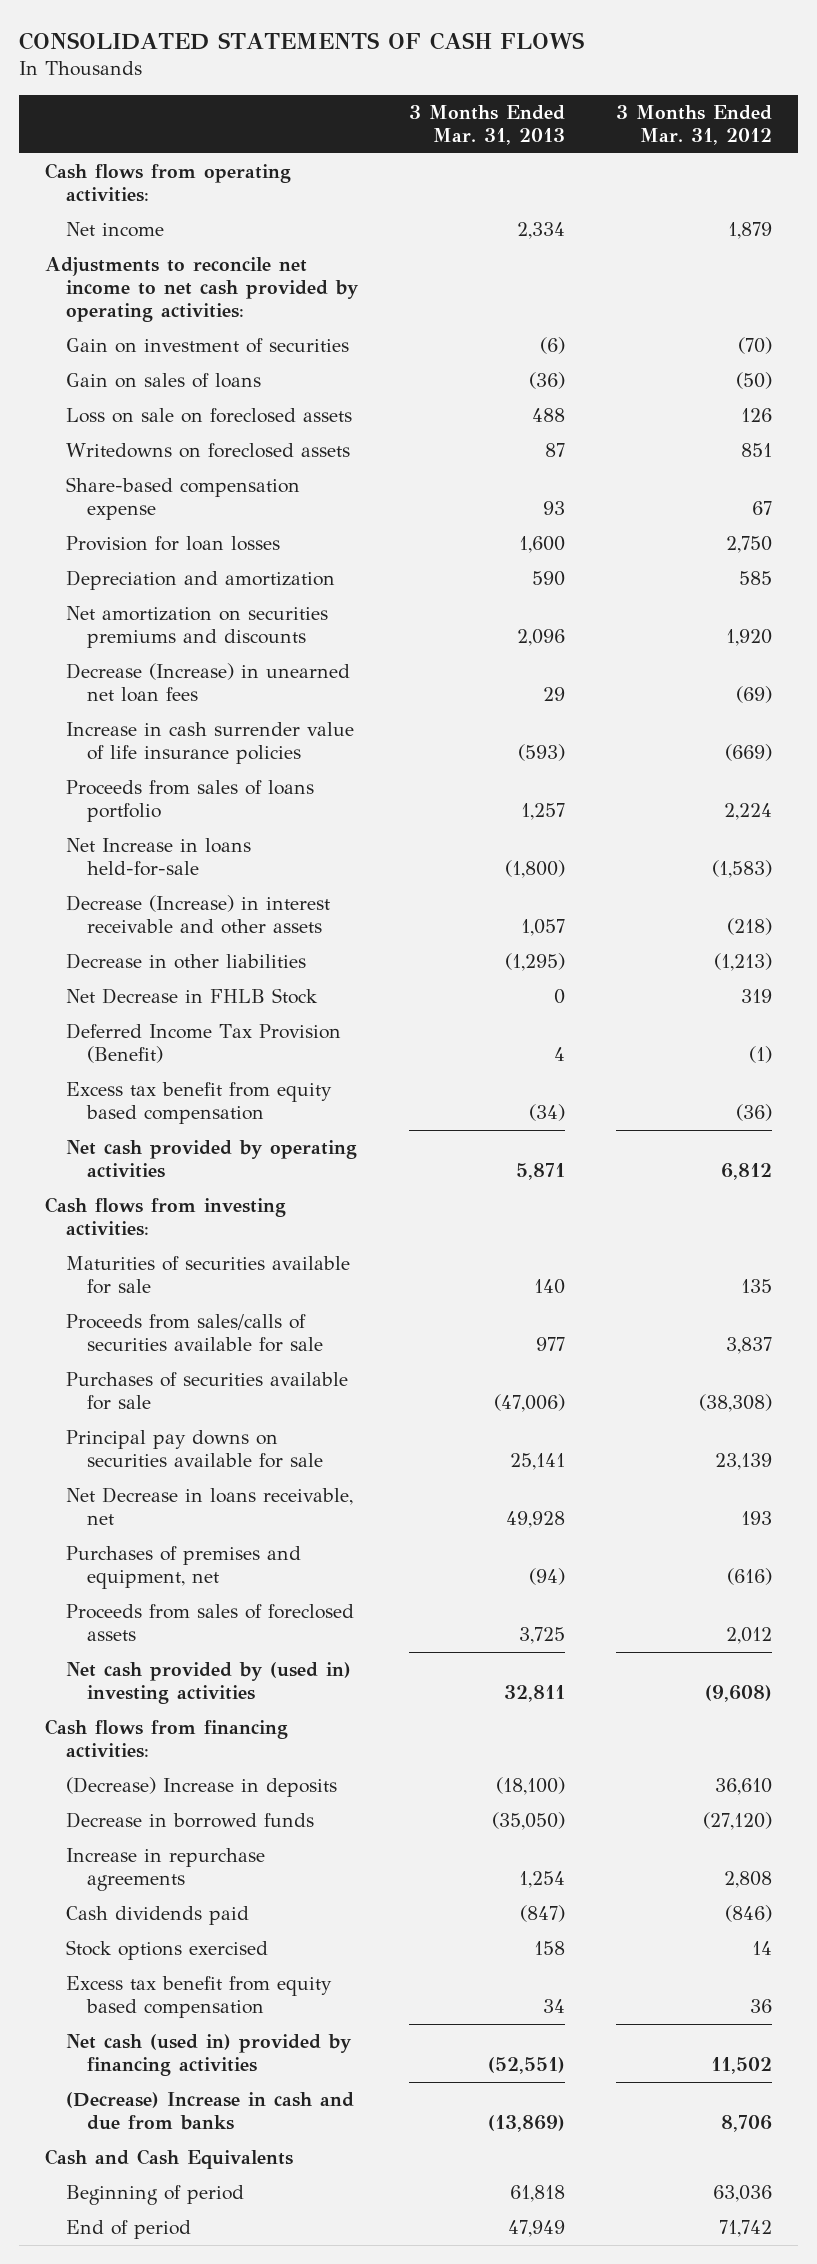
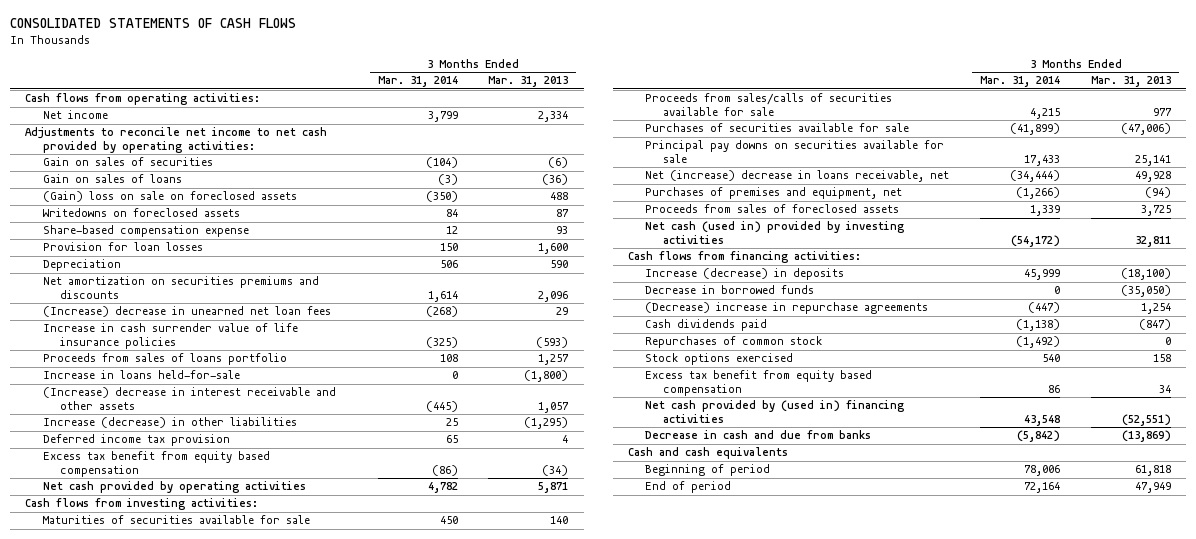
[616,105,773,145] 3 Months Ended Mar. 31, 2012 -> none
none -> [377,76,458,88] Mar. 31, 2014
[65,338,349,354] Gain on investment of securities -> [42,157,213,167] Gain on sales of securities
[65,408,352,424] Loss on sale on foreclosed assets -> [42,191,297,203] (Gain) loss on sale on foreclosed assets
[65,570,335,591] Depreciation and amortization -> none
none -> [42,259,121,272] Depreciation
[65,663,350,703] Decrease (Increase) in unearned net loan fees -> [42,306,331,318] (Increase) decrease in unearned net loan fees
[65,988,318,1005] Net Decrease in FHLB Stock -> none
[65,838,251,877] Net Increase in loans held-for-sale -> [42,370,240,380] Increase in loans held-for-sale
[65,895,330,935] Decrease (Increase) in interest receivable and other assets -> [42,387,336,410] (Increase) decrease in interest receivable and other assets
[65,953,306,970] Decrease in other liabilities -> [42,417,297,429] Increase (decrease) in other liabilities
[65,1023,341,1064] Deferred Income Tax Provision (Benefit) -> [42,434,230,447] Deferred income tax provision
[65,1487,353,1526] Net Decrease in loans receivable, net -> [645,170,950,183] Net (increase) decrease in loans receivable, net
[65,1662,351,1705] Net cash provided by (used in) investing activities -> [645,221,905,244] Net cash (used in) provided by investing activities
[65,1777,337,1798] (Decrease) Increase in deposits -> [645,268,845,281] Increase (decrease) in deposits
[65,1848,265,1892] Increase in repurchase agreements -> [645,302,929,315] (Decrease) increase in repurchase agreements
none -> [645,336,823,349] Repurchases of common stock
[65,2034,352,2077] Net cash (used in) provided by financing activities -> [645,400,905,423] Net cash provided by (used in) financing activities
[65,2092,354,2131] (Decrease) Increase in cash and due from banks -> [645,430,872,440] Decrease in cash and due from banks
[44,2149,293,2170] Cash and Cash Equivalents -> [628,447,789,460] Cash and cash equivalents

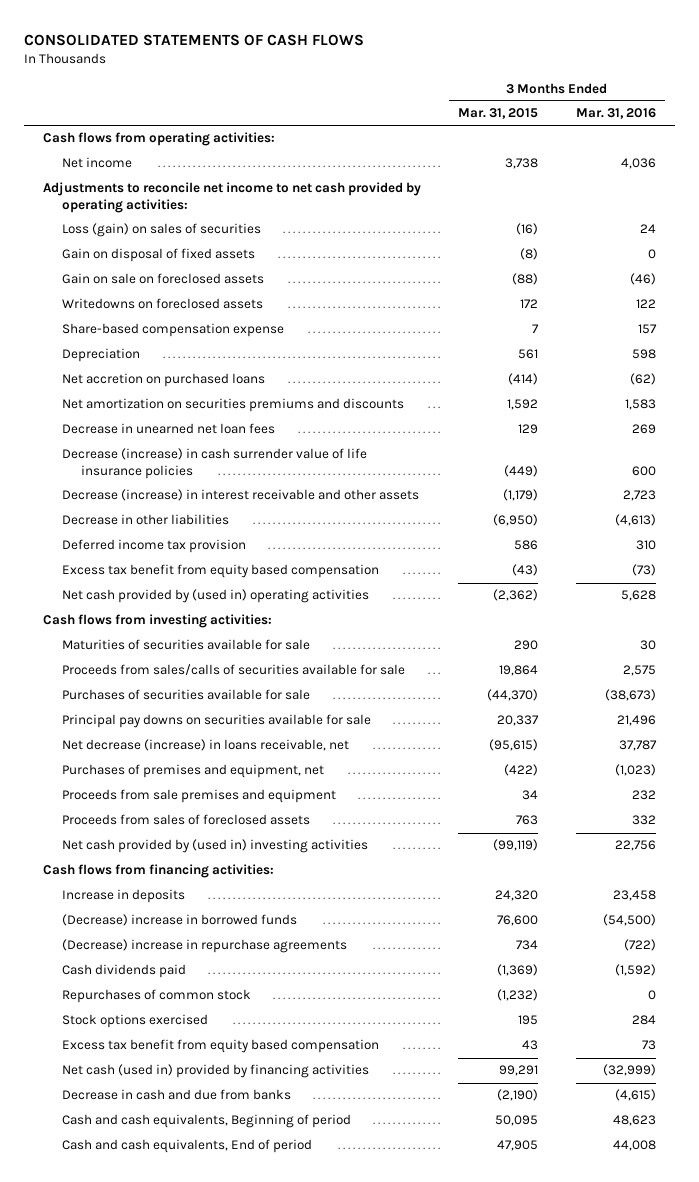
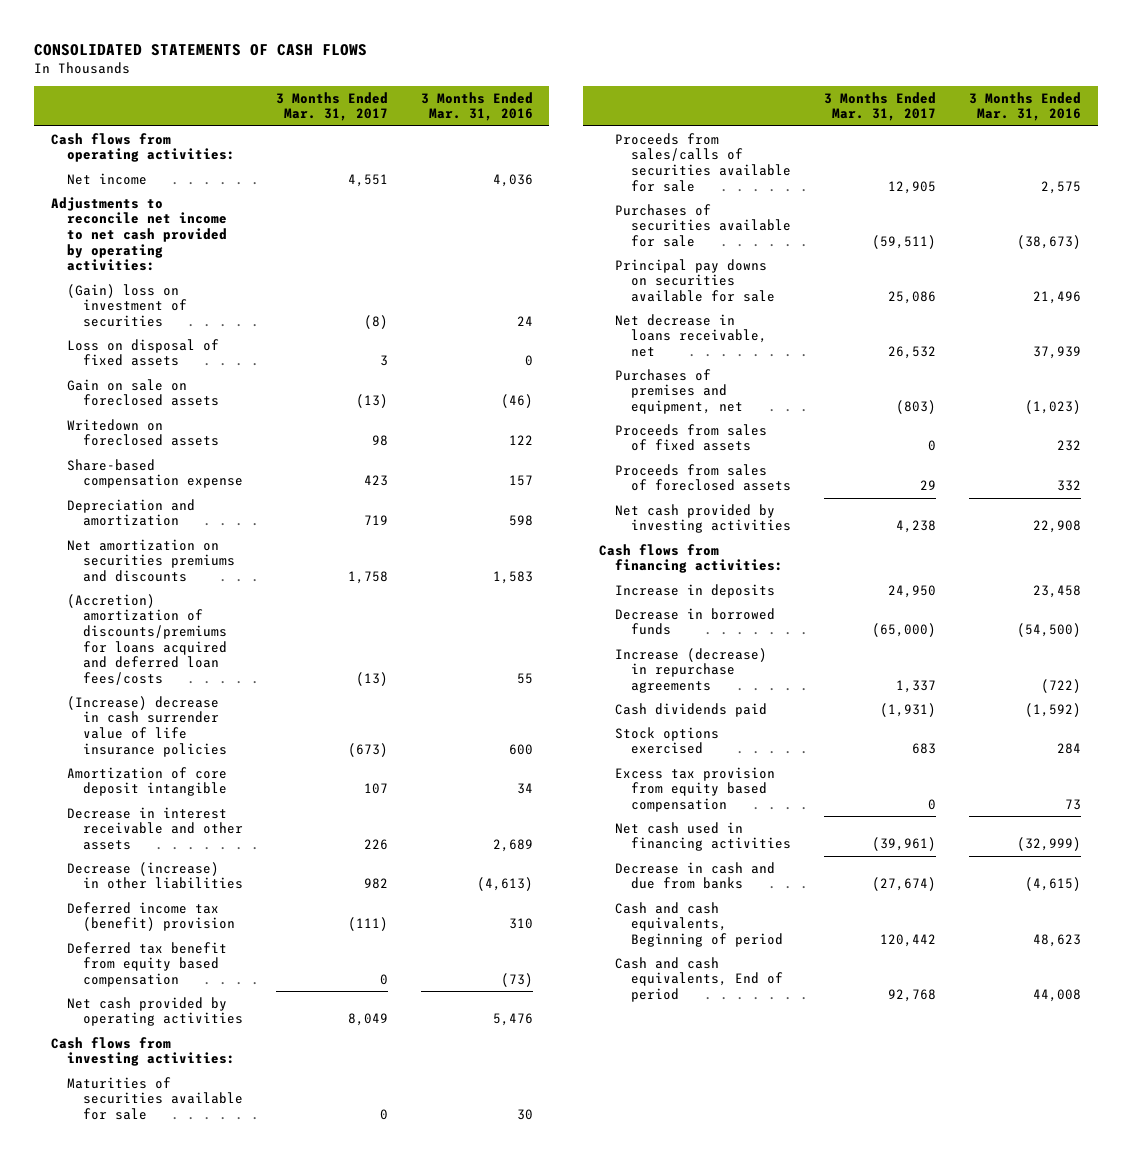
[458,108,539,120] Mar. 31, 2015 -> none
none -> [275,91,388,122] 3 Months Ended Mar. 31, 2017
[61,223,261,238] Loss (gain) on sales of securities -> [66,283,187,327] (Gain) loss on investment of securities
[61,248,255,263] Gain on disposal of fixed assets -> [66,338,219,367] Loss on disposal of fixed assets
[61,298,263,310] Writedowns on foreclosed assets -> [66,418,219,447] Writedown on foreclosed assets
[61,373,265,388] Net accretion on purchased loans -> none
[61,348,140,363] Depreciation -> [66,498,195,527] Depreciation and amortization
[61,423,275,435] Decrease in unearned net loan fees -> none
none -> [66,593,227,685] (Accretion) amortization of discounts/premiums for loans acquired and deferred loan fees/costs
[61,448,367,480] Decrease (increase) in cash surrender value of life insurance policies -> [66,695,227,757] (Increase) decrease in cash surrender value of life insurance policies
none -> [66,766,227,797] Amortization of core deposit intangible
[61,489,419,502] Decrease (increase) in interest receivable and other assets -> [66,806,243,850] Decrease in interest receivable and other assets
[622,490,656,502] 2,723 -> [492,838,533,852] 2,689
[61,514,229,526] Decrease in other liabilities -> [66,861,243,890] Decrease (increase) in other liabilities
[61,539,246,554] Deferred income tax provision -> [66,901,235,932] Deferred income tax (benefit) provision
[61,564,379,579] Excess tax benefit from equity based compensation -> [66,941,227,987] Deferred tax benefit from equity based compensation
[61,589,369,604] Net cash provided by (used in) operating activities -> [66,996,243,1027] Net cash provided by operating activities
[620,590,656,602] 5,628 -> [492,1013,533,1027] 5,476
[61,739,349,752] Net decrease (increase) in loans receivable, net -> [615,313,768,357] Net decrease in loans receivable, net
[618,740,657,752] 37,787 -> [1033,345,1082,359] 37,939
[61,789,336,804] Proceeds from sale premises and equipment -> [615,423,768,452] Proceeds from sales of fixed assets
[61,839,368,854] Net cash provided by (used in) investing activities -> [615,503,792,534] Net cash provided by investing activities
[614,840,656,852] 22,756 -> [1033,520,1082,534] 22,908
[61,914,297,927] (Decrease) increase in borrowed funds -> [615,607,776,636] Decrease in borrowed funds
[61,939,347,954] (Decrease) increase in repurchase agreements -> [615,647,768,693] Increase (decrease) in repurchase agreements
[61,989,251,1004] Repurchases of common stock -> none
[61,1039,379,1054] Excess tax benefit from equity based compensation -> [615,766,776,812] Excess tax provision from equity based compensation
[61,1064,369,1079] Net cash (used in) provided by financing activities -> [615,821,792,852] Net cash used in financing activities

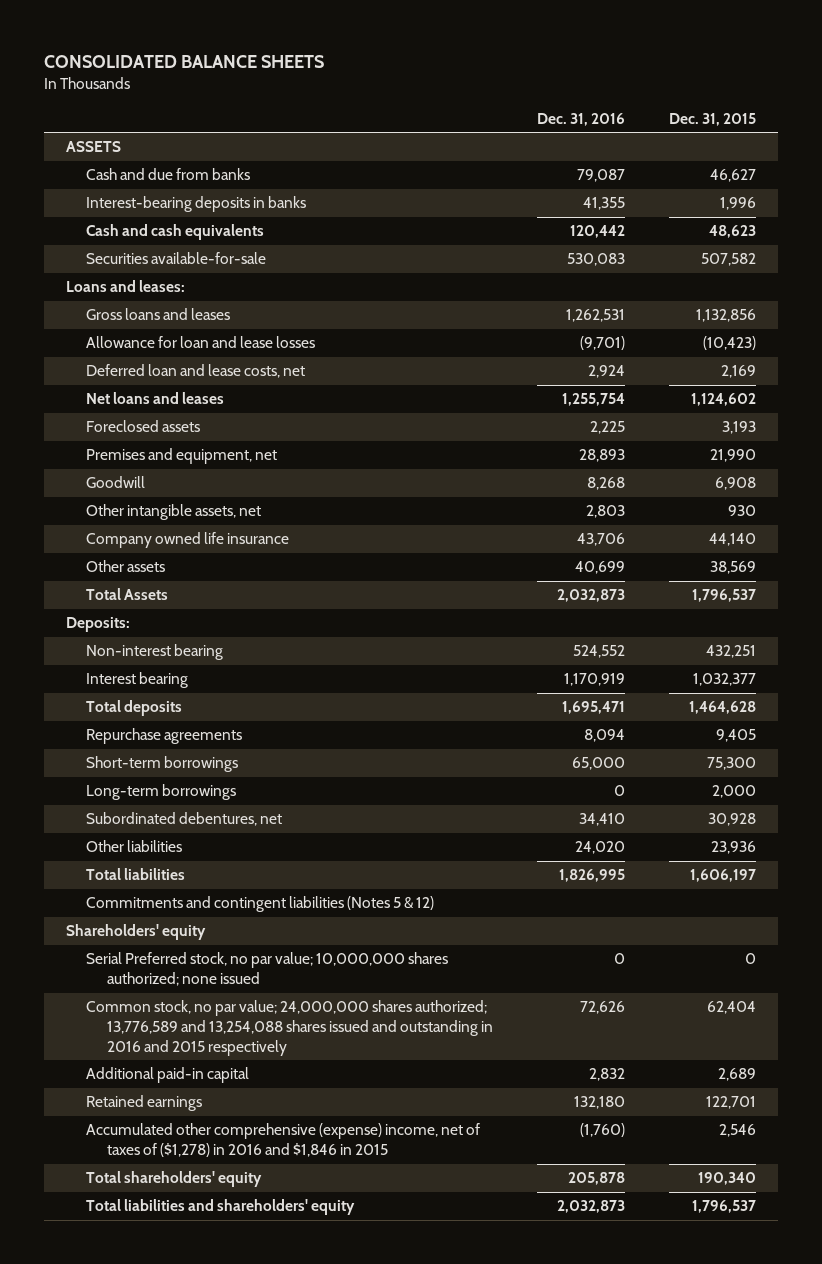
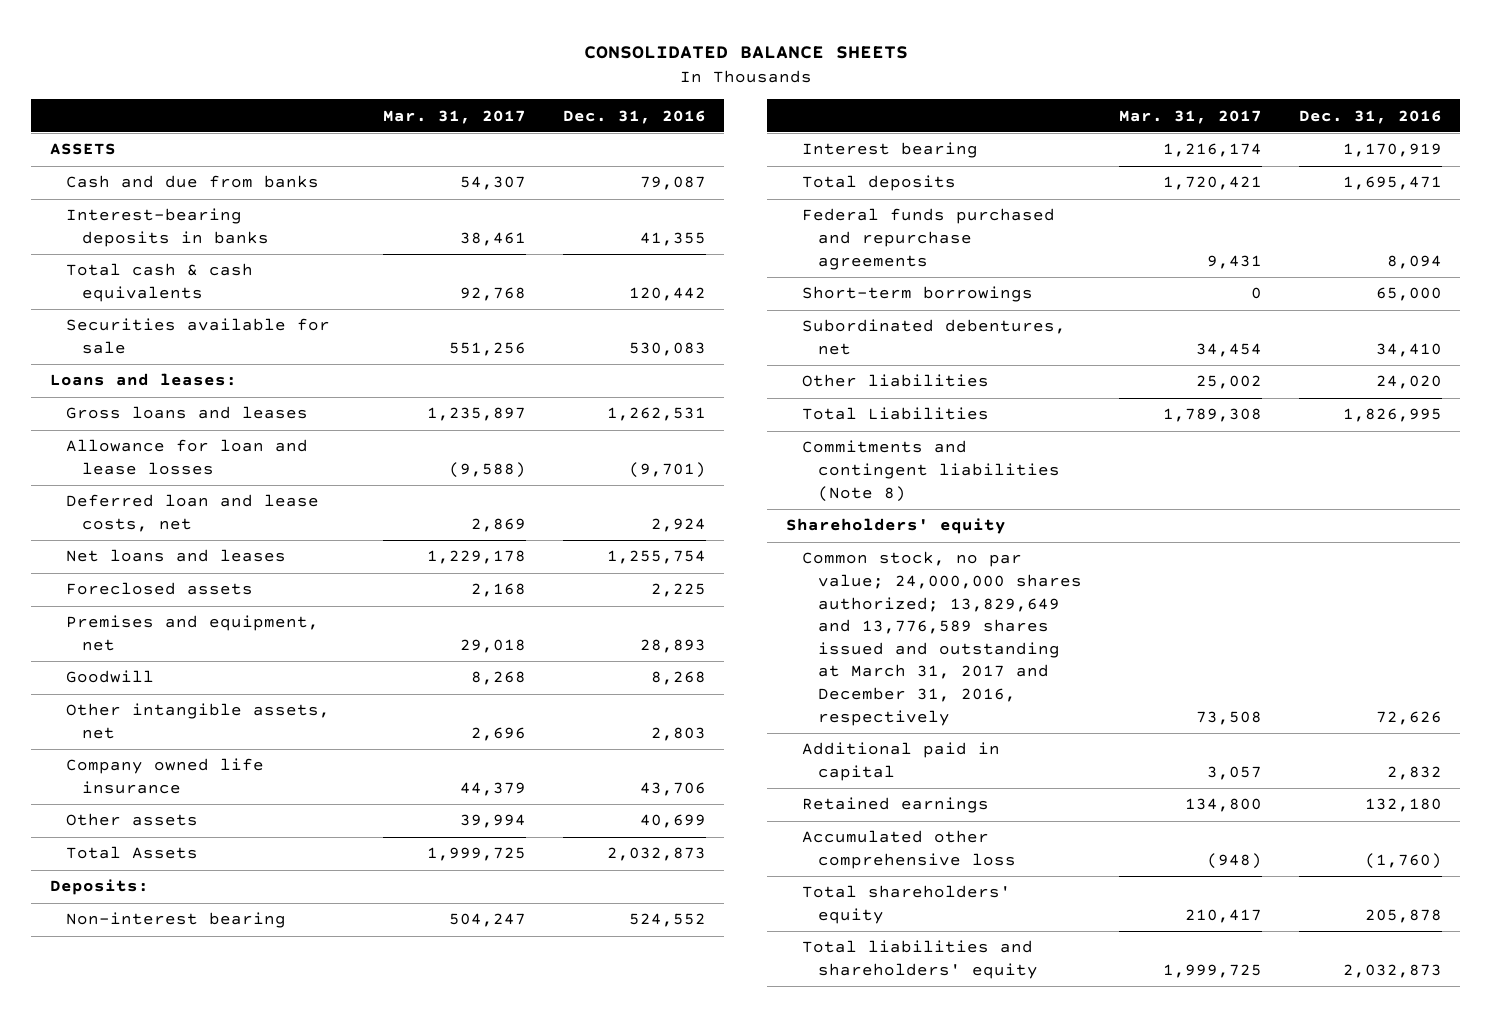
[668,113,756,127] Dec. 31, 2015 -> none
none -> [382,109,526,124] Mar. 31, 2017
[86,224,265,241] Cash and cash equivalents -> [65,263,253,303] Total cash & cash equivalents
[86,252,267,265] Securities available-for-sale -> [65,318,330,355] Securities available for sale
[86,728,243,745] Repurchase agreements -> [802,208,1056,270] Federal funds purchased and repurchase agreements
[86,784,237,801] Long-term borrowings -> none
[86,868,186,881] Total liabilities -> [802,407,990,421] Total Liabilities
[86,896,435,913] Commitments and contingent liabilities (Notes 5 & 12) -> [802,440,1061,502] Commitments and contingent liabilities (Note 8)
[86,952,449,987] Serial Preferred stock, no par value; 10,000,000 shares authorized; none issued -> none
[86,1000,493,1056] Common stock, no par value; 24,000,000 shares authorized; 13,776,589 and 13,254,088 shares issued and outstanding in 2016 and 2015 respectively -> [802,551,1083,726] Common stock, no par value; 24,000,000 shares authorized; 13,829,649 and 13,776,589 shares issued and outstanding at March 31, 2017 and December 31, 2016, respectively
[86,1067,250,1084] Additional paid-in capital -> [802,742,1001,782] Additional paid in capital
[86,1123,481,1158] Accumulated other comprehensive (expense) income, net of taxes of ($1,278) in 2016 and $1,846 in 2015 -> [802,830,1017,870] Accumulated other comprehensive loss

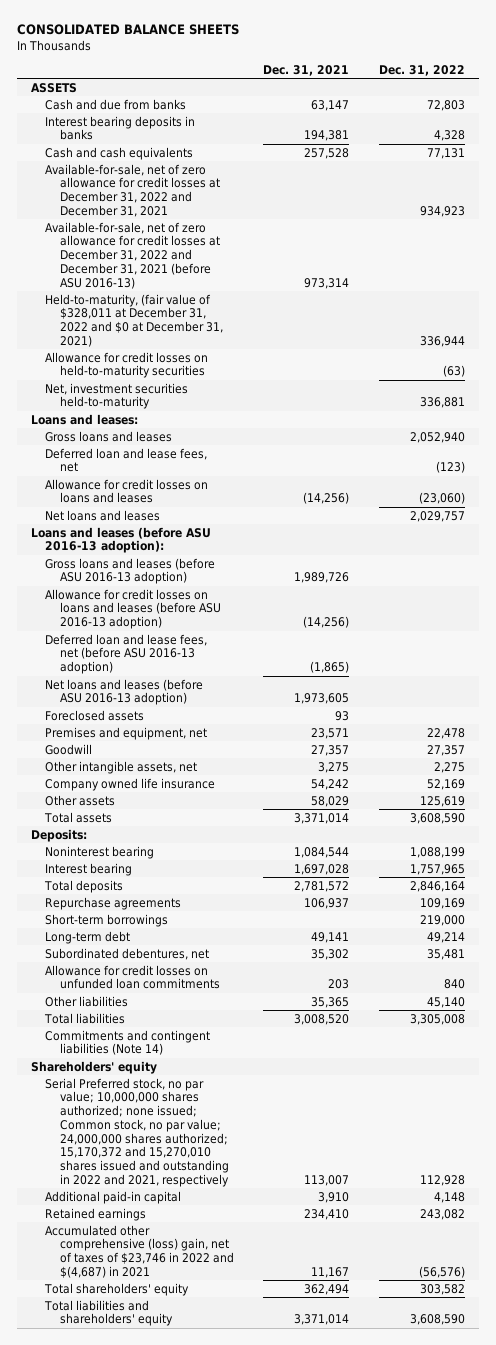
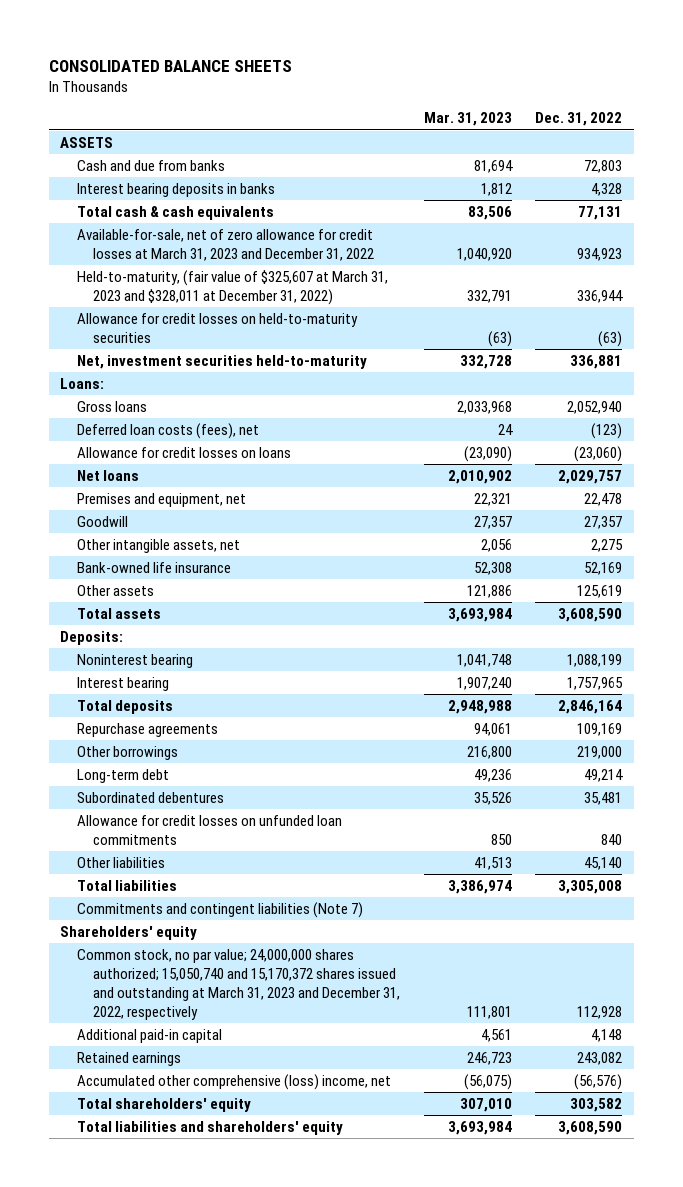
[263,64,350,76] Dec. 31, 2021 -> none
none -> [423,112,512,127] Mar. 31, 2023
[45,221,220,289] Available-for-sale, net of zero allowance for credit losses at December 31, 2022 and December 31, 2021 (before ASU 2016-13) -> none
[45,146,194,160] Cash and cash equivalents -> [76,205,274,220] Total cash & cash equivalents
[45,163,220,217] Available-for-sale, net of zero allowance for credit losses at December 31, 2022 and December 31, 2021 -> [76,228,375,261] Available-for-sale, net of zero allowance for credit losses at March 31, 2023 and December 31, 2022
[45,293,223,347] Held-to-maturity, (fair value of $328,011 at December 31, 2022 and $0 at December 31, 2021) -> [76,269,388,305] Held-to-maturity, (fair value of $325,607 at March 31, 2023 and $328,011 at December 31, 2022)
[31,526,212,554] Loans and leases (before ASU 2016-13 adoption): -> none
[45,557,216,585] Gross loans and leases (before ASU 2016-13 adoption) -> none
[45,588,221,630] Allowance for credit losses on loans and leases (before ASU 2016-13 adoption) -> none
[45,633,208,675] Deferred loan and lease fees, net (before ASU 2016-13 adoption) -> none
[45,678,204,706] Net loans and leases (before ASU 2016-13 adoption) -> none
[45,709,145,721] Foreclosed assets -> none
[31,413,139,425] Loans and leases: -> [60,377,105,389] Loans:
[45,430,173,442] Gross loans and leases -> [76,400,147,412] Gross loans
[45,447,208,473] Deferred loan and lease fees, net -> [76,422,259,439] Deferred loan costs (fees), net
[45,478,209,504] Allowance for credit losses on loans and leases -> [76,446,291,458] Allowance for credit losses on loans
[45,509,161,521] Net loans and leases -> [76,469,139,481] Net loans
[45,777,216,791] Company owned life insurance -> [76,561,231,573] Bank-owned life insurance
[45,913,169,927] Short-term borrowings -> [76,745,178,760] Other borrowings
[45,947,210,960] Subordinated debentures, net -> [76,791,224,803] Subordinated debentures
[45,1029,211,1056] Commitments and contingent liabilities (Note 14) -> [76,901,363,918] Commitments and contingent liabilities (Note 7)
[45,1077,229,1187] Serial Preferred stock, no par value; 10,000,000 shares authorized; none issued; Common stock, no par value; 24,000,000 shares authorized; 15,170,372 and 15,270,010 shares issued and outstanding in 2022 and 2021, respectively -> [76,948,401,1021] Common stock, no par value; 24,000,000 shares authorized; 15,050,740 and 15,170,372 shares issued and outstanding at March 31, 2023 and December 31, 2022, respectively
[45,1224,234,1278] Accumulated other comprehensive (loss) gain, net of taxes of $23,746 in 2022 and $(4,687) in 2021 -> [76,1073,391,1090] Accumulated other comprehensive (loss) income, net

